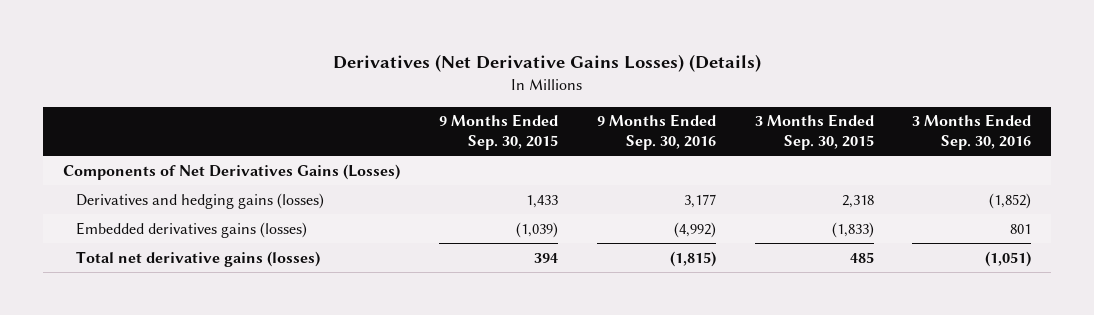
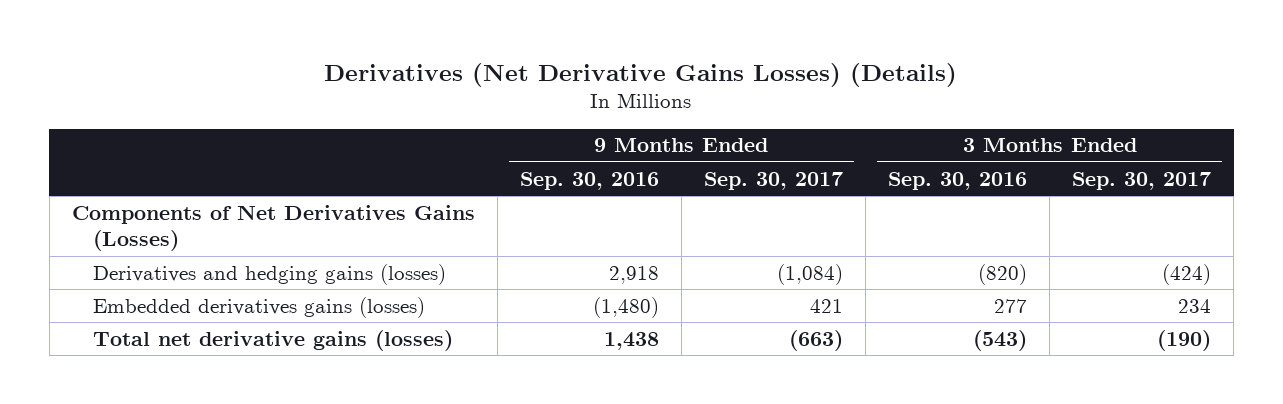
[438,114,558,151] 9 Months Ended Sep. 30, 2015 -> none
[754,114,874,151] 3 Months Ended Sep. 30, 2015 -> none
none -> [703,171,843,190] Sep. 30, 2017
none -> [1072,171,1212,190] Sep. 30, 2017
[683,193,716,208] 3,177 -> [608,265,659,284] 2,918
[989,192,1032,209] (1,852) -> [978,263,1028,285] (820)
[673,221,716,238] (4,992) -> [592,296,659,318] (1,480)
[1010,223,1032,234] 801 -> [994,298,1028,313] 277
[669,250,716,267] (1,815) -> [603,331,659,350] 1,438
[985,250,1032,267] (1,051) -> [973,329,1028,351] (543)

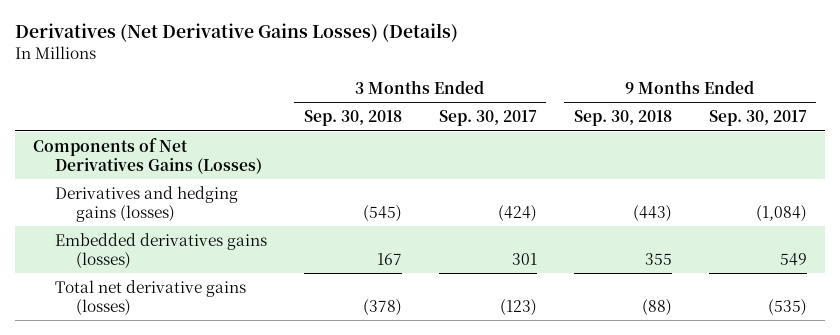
[519,171,659,190] Sep. 30, 2016 -> none
[888,171,1028,190] Sep. 30, 2016 -> none
none -> [303,110,402,127] Sep. 30, 2018
none -> [573,110,672,127] Sep. 30, 2018
[809,298,843,313] 421 -> [779,252,807,266] 549
[1178,298,1212,313] 234 -> [511,252,537,265] 301
[788,329,843,351] (663) -> [767,298,807,316] (535)
[1157,329,1212,351] (190) -> [499,298,537,316] (123)

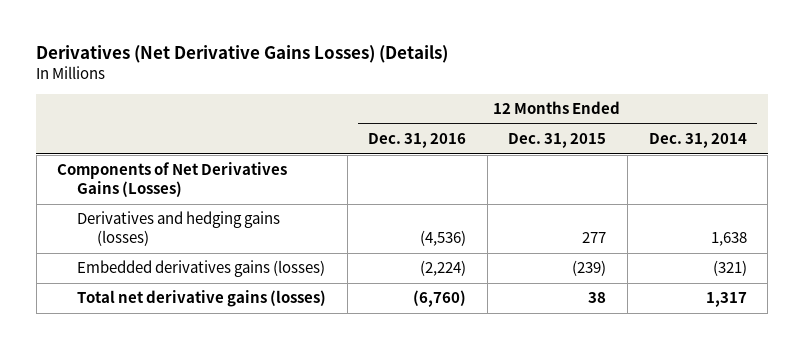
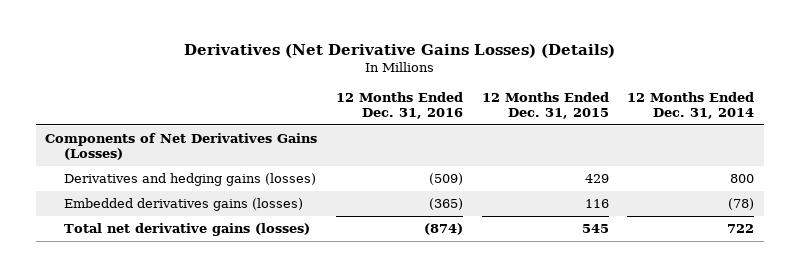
[420,230,467,247] (4,536) -> [428,172,463,185] (509)
[582,232,607,244] 277 -> [584,173,609,183] 429
[710,232,747,247] 1,638 -> [730,173,755,183] 800
[420,260,467,277] (2,224) -> [428,197,463,210] (365)
[572,260,607,277] (239) -> [584,198,609,208] 116
[712,260,747,277] (321) -> [728,197,755,210] (78)
[413,290,467,308] (6,760) -> [423,222,463,235] (874)
[588,292,607,304] 38 -> [581,223,609,233] 545
[705,292,747,308] 1,317 -> [727,223,755,233] 722

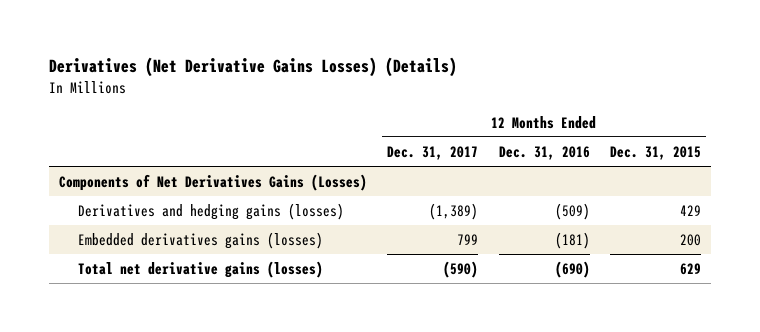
[627,91,755,120] 12 Months Ended Dec. 31, 2014 -> none
none -> [387,145,479,160] Dec. 31, 2017
[428,197,463,210] (365) -> [554,231,590,249] (181)
[584,198,609,208] 116 -> [680,233,702,246] 200
[423,222,463,235] (874) -> [554,260,590,278] (690)
[581,223,609,233] 545 -> [680,262,702,275] 629

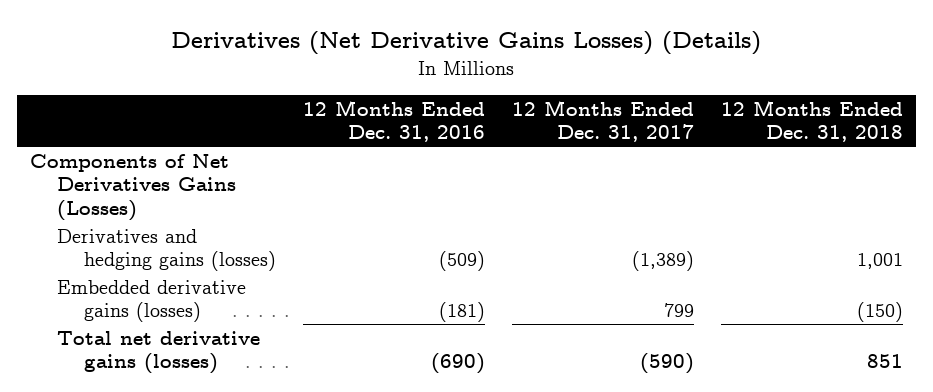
[610,145,702,160] Dec. 31, 2015 -> none
none -> [720,99,903,142] 12 Months Ended Dec. 31, 2018
[78,231,324,249] Embedded derivatives gains (losses) -> [57,279,247,323] Embedded derivative gains (losses)

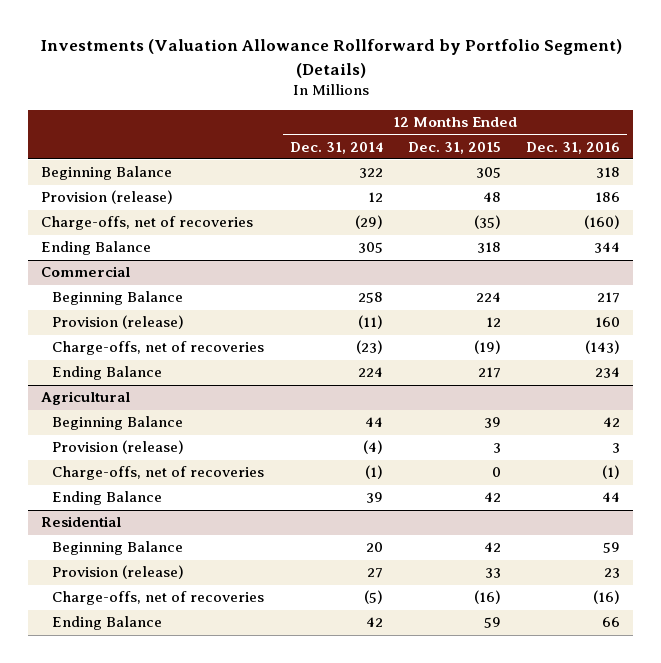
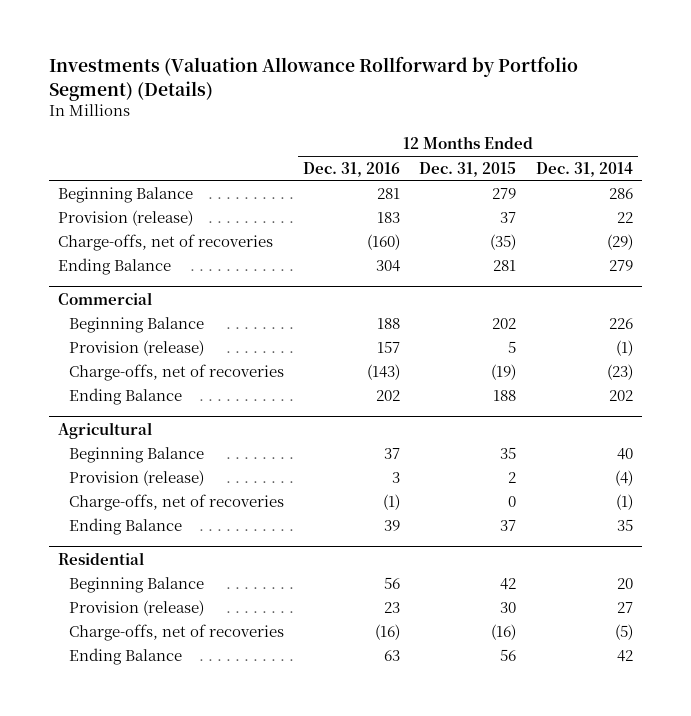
[358,168,383,179] 322 -> [608,187,633,199] 286
[476,167,502,179] 305 -> [492,187,517,199] 279
[596,167,621,179] 318 -> [377,187,401,199] 281
[367,192,383,203] 12 -> [616,211,633,223] 22
[483,192,502,203] 48 -> [500,211,517,223] 37
[595,192,621,203] 186 -> [377,211,401,223] 183
[357,242,383,254] 305 -> [608,259,633,271] 279
[477,242,502,254] 318 -> [493,259,517,271] 281
[594,242,621,254] 344 -> [376,259,401,272] 304
[357,292,383,304] 258 -> [608,317,633,329] 226
[476,292,502,303] 224 -> [492,317,517,329] 202
[597,292,621,304] 217 -> [377,317,401,329] 188
[357,315,383,330] (11) -> [615,339,633,356] (1)
[486,317,502,328] 12 -> [508,340,517,353] 5
[595,317,621,328] 160 -> [377,340,401,353] 157
[357,367,383,378] 224 -> [608,389,633,401] 202
[478,367,502,379] 217 -> [493,389,517,401] 188
[595,367,621,379] 234 -> [376,389,401,401] 202
[364,417,383,428] 44 -> [616,447,633,460] 40
[484,417,502,429] 39 -> [500,446,517,459] 35
[603,417,621,428] 42 -> [384,447,401,459] 37
[493,443,502,454] 3 -> [508,471,517,483] 2
[365,492,383,504] 39 -> [616,518,633,531] 35
[484,492,502,503] 42 -> [500,519,517,531] 37
[602,492,621,503] 44 -> [384,519,401,531] 39
[603,542,621,554] 59 -> [384,576,401,589] 56
[485,568,502,579] 33 -> [500,601,517,613] 30
[484,617,502,629] 59 -> [500,648,517,661] 56
[602,617,621,628] 66 -> [384,649,401,661] 63

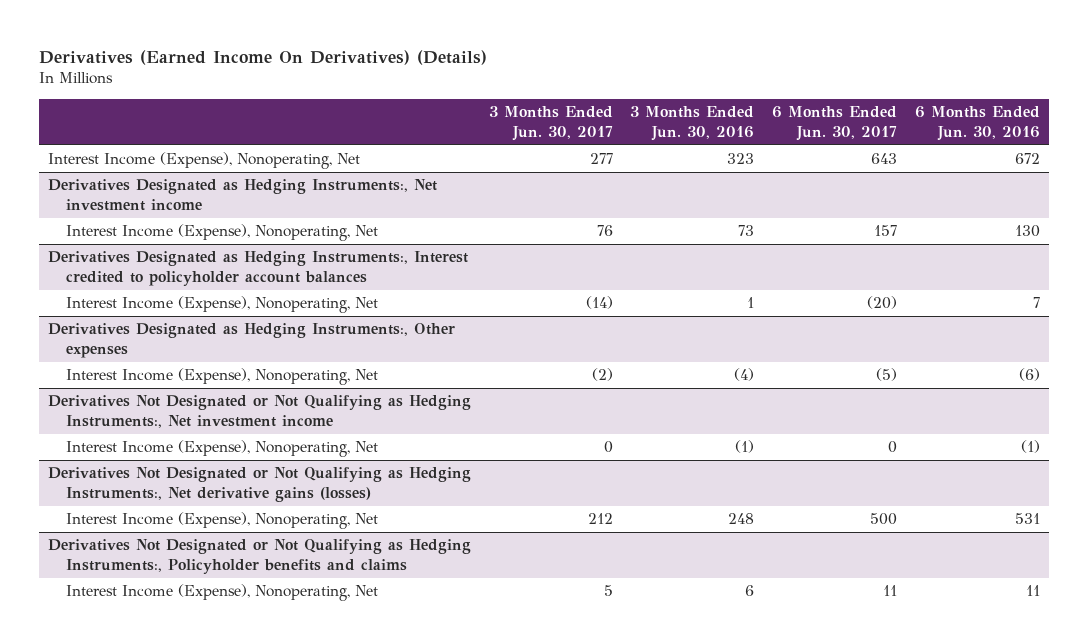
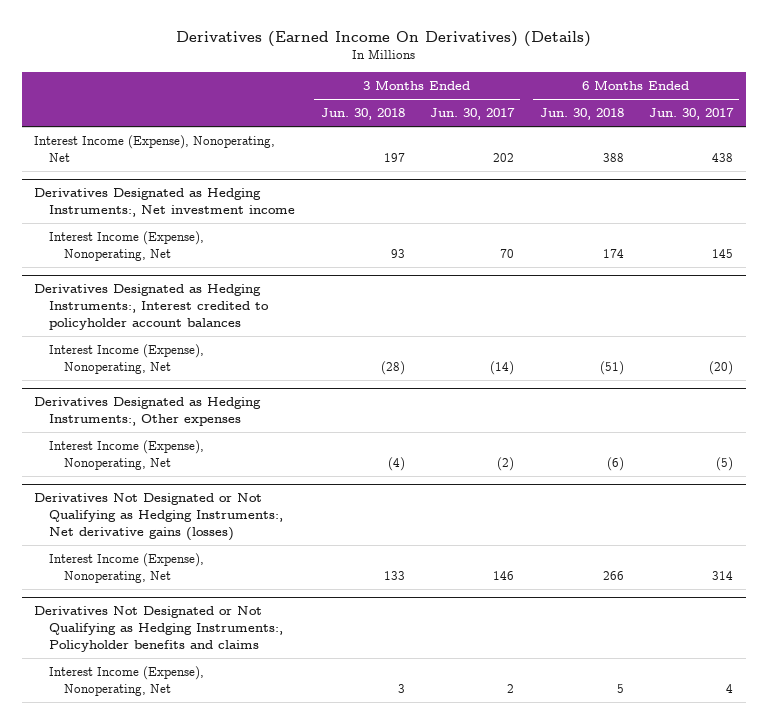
[630,106,755,141] 3 Months Ended Jun. 30, 2016 -> none
[915,106,1041,141] 6 Months Ended Jun. 30, 2016 -> none
none -> [320,108,405,121] Jun. 30, 2018
none -> [539,108,624,121] Jun. 30, 2018
[589,153,613,165] 277 -> [493,152,515,162] 202
[871,153,898,165] 643 -> [712,152,734,162] 438
[596,225,613,237] 76 -> [500,248,515,258] 70
[874,225,898,237] 157 -> [712,248,734,258] 145
[47,395,471,429] Derivatives Not Designated or Not Qualifying as Hedging Instruments:, Net investment income -> none
[66,440,379,458] Interest Income (Expense), Nonoperating, Net -> none
[587,513,613,525] 212 -> [493,570,515,580] 146
[870,513,898,526] 500 -> [712,570,734,580] 314
[603,585,613,597] 5 -> [507,683,515,693] 2
[883,585,898,597] 11 -> [726,683,734,693] 4

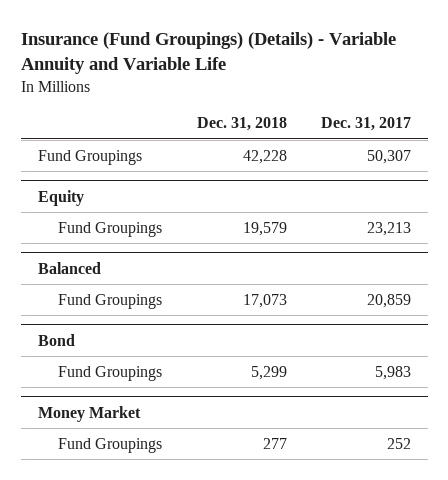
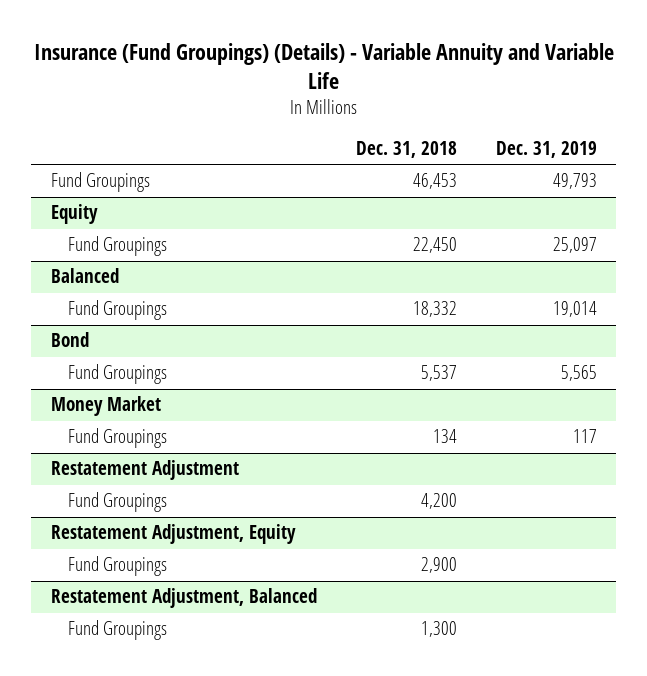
[320,117,411,132] Dec. 31, 2017 -> none
none -> [495,140,597,158] Dec. 31, 2019
[242,149,287,164] 42,228 -> [412,173,457,190] 46,453
[242,221,287,236] 19,579 -> [412,237,457,254] 22,450
[242,293,287,308] 17,073 -> [412,301,457,318] 18,332
[250,365,287,380] 5,299 -> [420,365,457,382] 5,537
[262,437,287,449] 277 -> [432,429,457,444] 134
none -> [50,460,239,481] Restatement Adjustment
none -> [68,492,168,513] Fund Groupings
none -> [50,524,296,545] Restatement Adjustment, Equity
none -> [68,556,168,577] Fund Groupings
none -> [50,588,317,609] Restatement Adjustment, Balanced
none -> [68,620,168,641] Fund Groupings

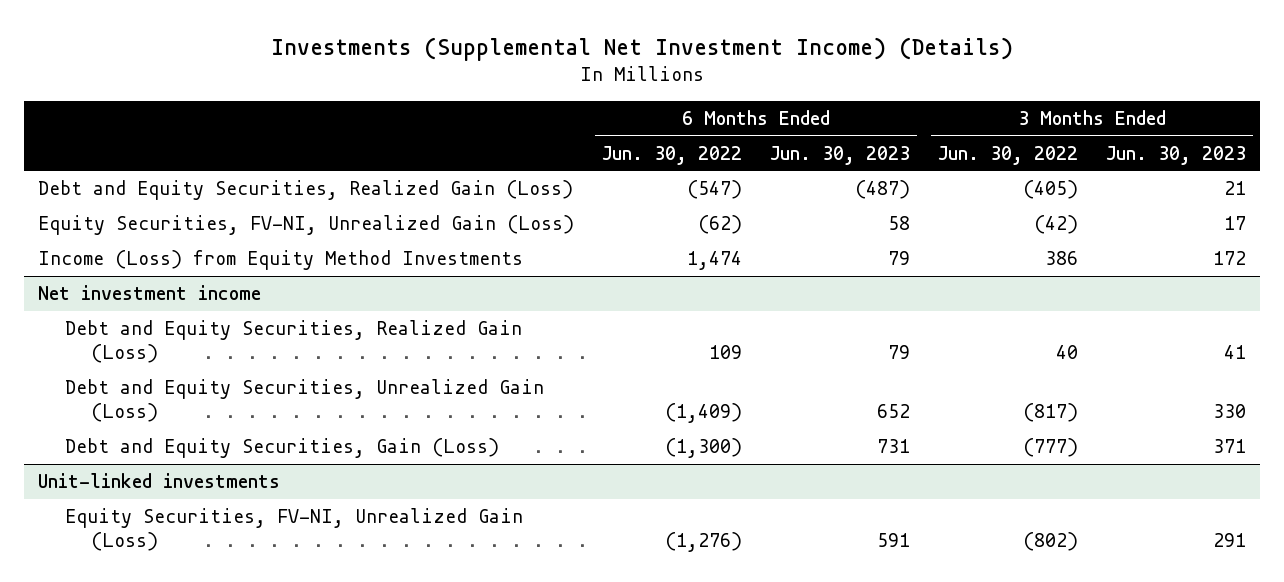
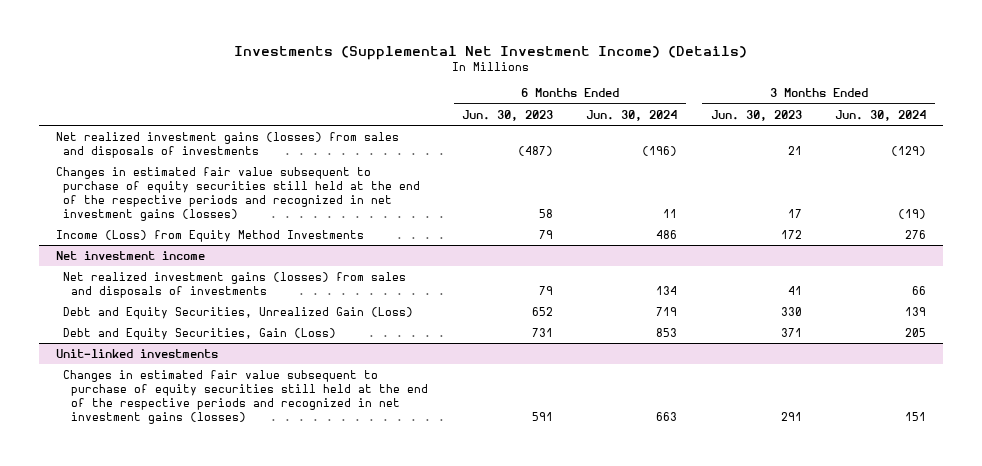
[602,145,743,165] Jun. 30, 2022 -> none
[938,145,1079,165] Jun. 30, 2022 -> none
none -> [586,109,678,121] Jun. 30, 2024
none -> [835,109,927,121] Jun. 30, 2024
[37,180,573,201] Debt and Equity Securities, Realized Gain (Loss) -> [55,131,399,158] Net realized investment gains (losses) from sales and disposals of investments
[37,215,574,236] Equity Securities, FV-NI, Unrealized Gain (Loss) -> [55,166,421,222] Changes in estimated fair value subsequent to purchase of equity securities still held at the end of the respective periods and recognized in net investment gains (losses)
[64,320,522,364] Debt and Equity Securities, Realized Gain (Loss) -> [63,271,407,298] Net realized investment gains (losses) from sales and disposals of investments
[64,508,523,552] Equity Securities, FV-NI, Unrealized Gain (Loss) -> [63,369,429,425] Changes in estimated fair value subsequent to purchase of equity securities still held at the end of the respective periods and recognized in net investment gains (losses)

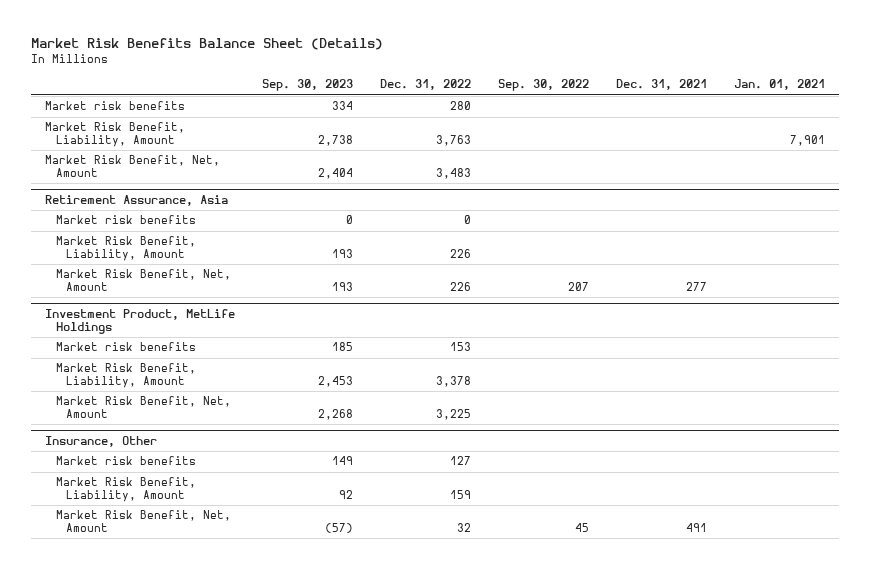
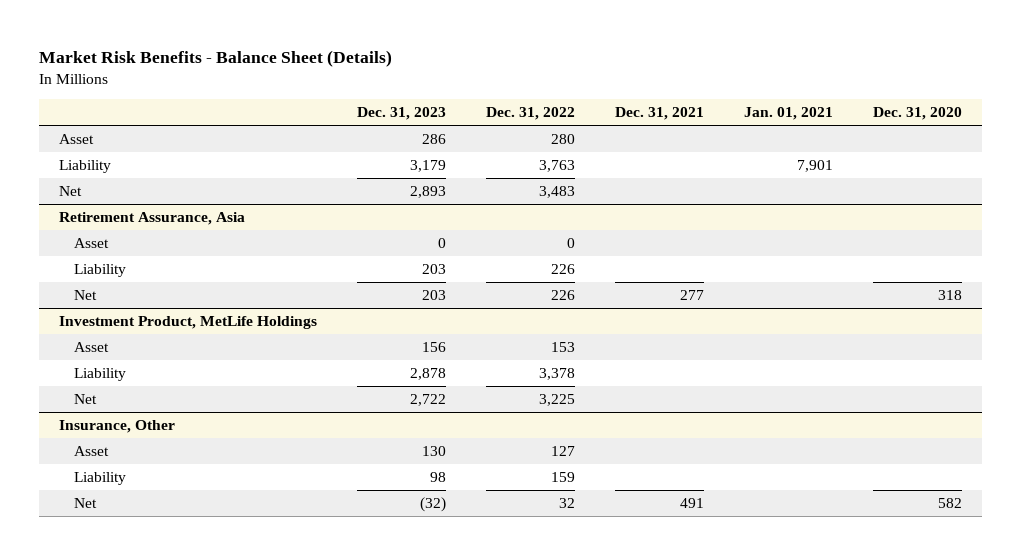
[31,38,384,51] Market Risk Benefits Balance Sheet (Details) -> [39,49,393,67] Market Risk Benefits - Balance Sheet (Details)
[261,79,353,92] Sep. 30, 2023 -> none
[498,79,590,92] Sep. 30, 2022 -> none
none -> [357,107,447,121] Dec. 31, 2023
none -> [873,107,963,121] Dec. 31, 2020
[44,101,185,111] Market risk benefits -> [59,134,95,145] Asset
[44,122,185,148] Market Risk Benefit, Liability, Amount -> [59,160,112,174] Liability
[44,155,220,178] Market Risk Benefit, Net, Amount -> [59,186,83,197] Net
[55,215,196,225] Market risk benefits -> [73,238,109,249] Asset
[55,236,196,262] Market Risk Benefit, Liability, Amount -> [73,264,126,278] Liability
[55,269,231,292] Market Risk Benefit, Net, Amount -> [73,290,97,301] Net
[55,342,196,352] Market risk benefits -> [73,342,109,353] Asset
[55,363,196,389] Market Risk Benefit, Liability, Amount -> [73,368,126,382] Liability
[55,396,231,419] Market Risk Benefit, Net, Amount -> [73,394,97,405] Net
[55,456,196,466] Market risk benefits -> [73,446,109,457] Asset
[55,477,196,503] Market Risk Benefit, Liability, Amount -> [73,472,126,486] Liability
[55,510,231,533] Market Risk Benefit, Net, Amount -> [73,498,97,509] Net

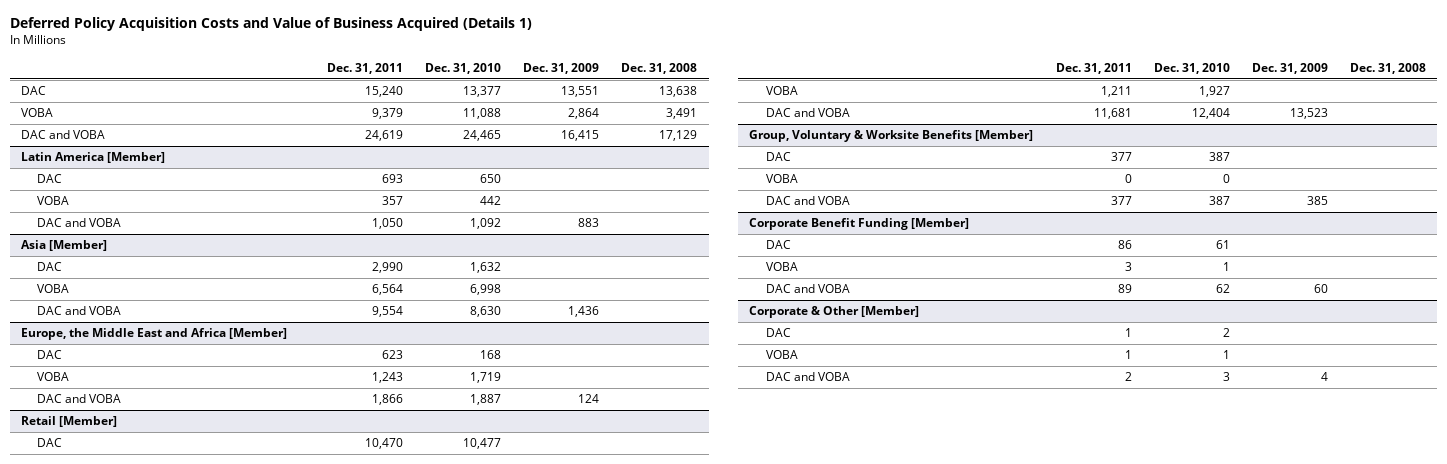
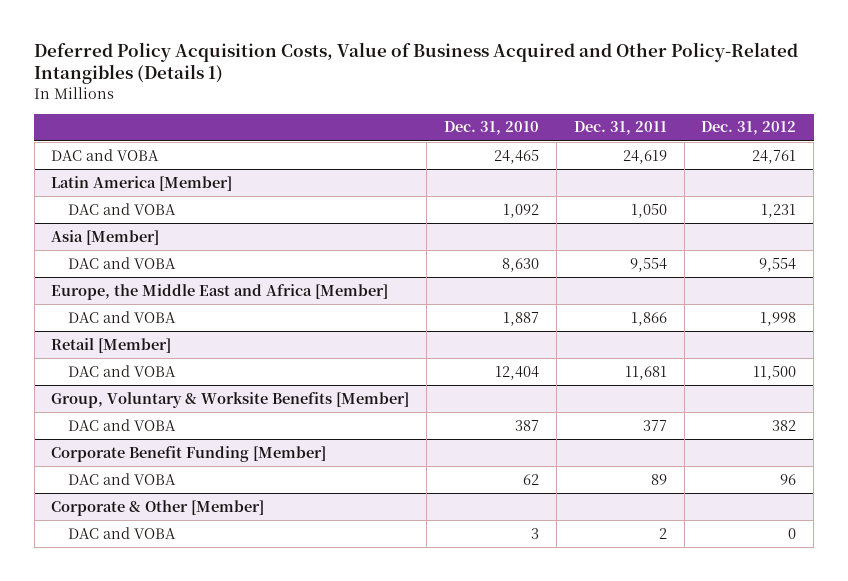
[9,17,532,32] Deferred Policy Acquisition Costs and Value of Business Acquired (Details 1) -> [34,41,799,85] Deferred Policy Acquisition Costs, Value of Business Acquired and Other Policy-Related Intangibles (Details 1)
[523,62,600,74] Dec. 31, 2009 -> none
[621,62,698,74] Dec. 31, 2008 -> none
none -> [701,121,797,136] Dec. 31, 2012
[20,86,46,96] DAC -> none
[20,108,53,118] VOBA -> none
[37,174,63,184] DAC -> none
[37,196,70,206] VOBA -> none
[37,262,63,272] DAC -> none
[37,284,70,294] VOBA -> none
[37,350,63,360] DAC -> none
[37,372,70,382] VOBA -> none
[37,438,63,448] DAC -> none
[765,86,798,96] VOBA -> none
[765,152,791,162] DAC -> none
[765,174,798,184] VOBA -> none
[765,240,791,250] DAC -> none
[765,262,798,272] VOBA -> none
[765,328,791,338] DAC -> none
[765,350,798,360] VOBA -> none

